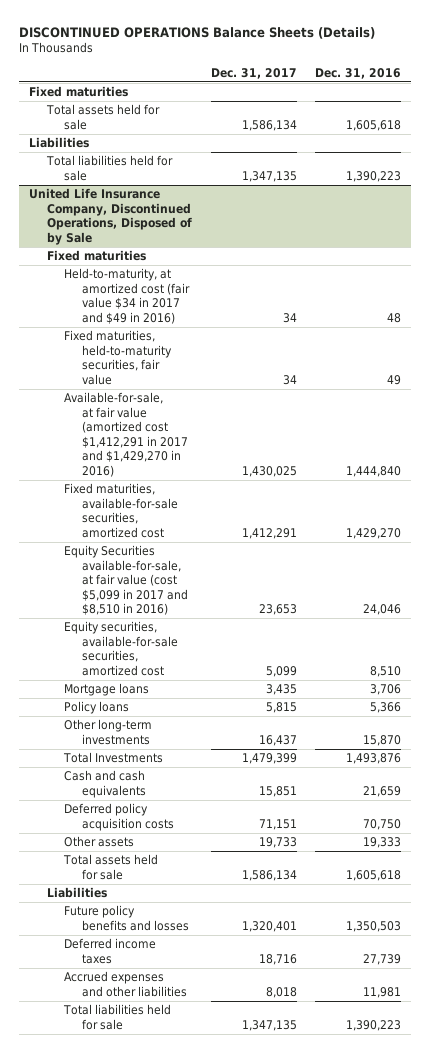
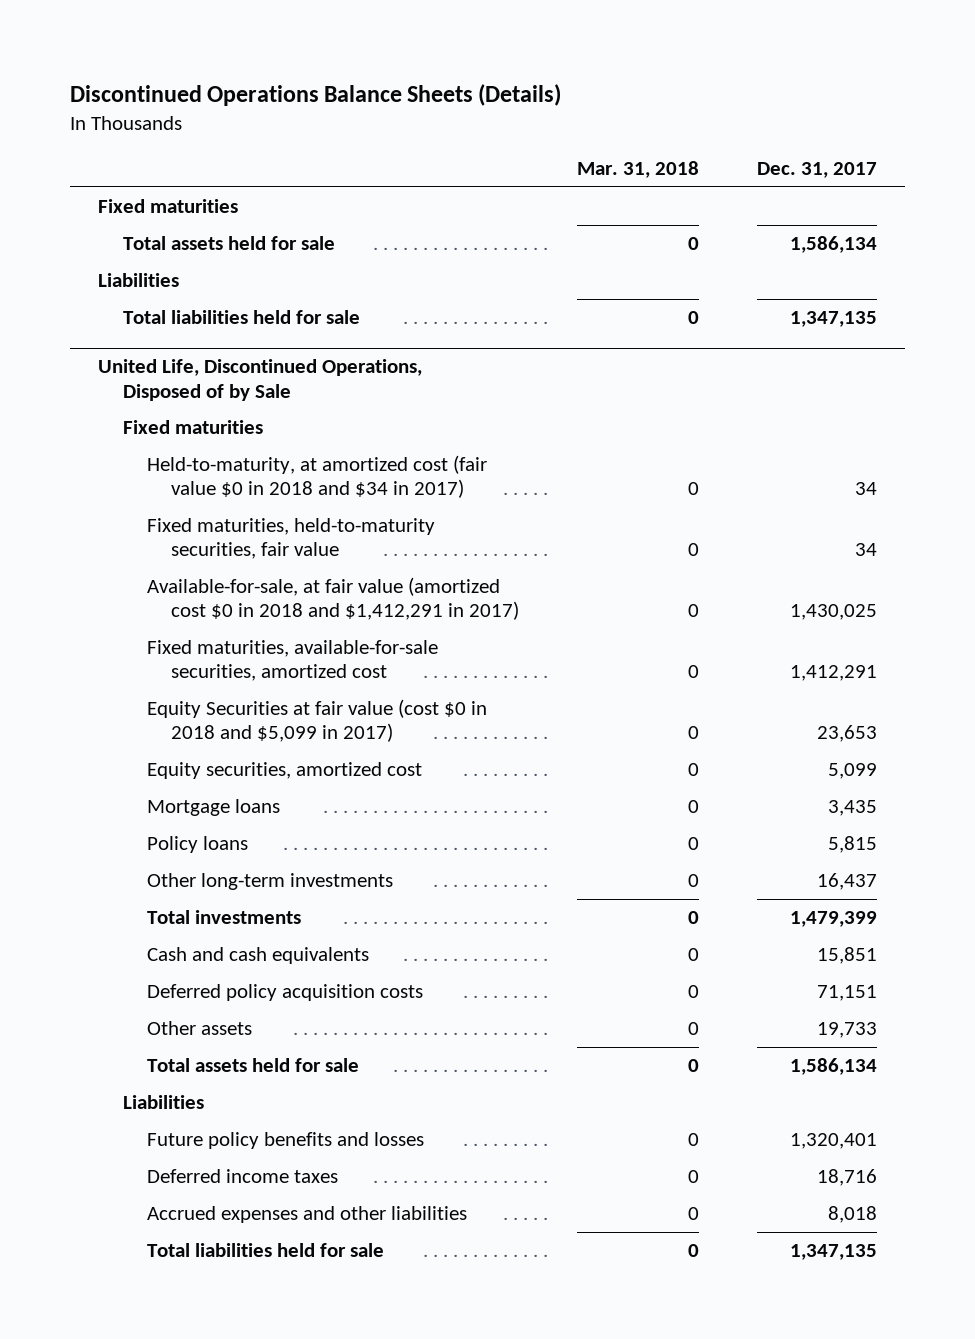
[19,26,376,39] DISCONTINUED OPERATIONS Balance Sheets (Details) -> [69,83,561,106] Discontinued Operations Balance Sheets (Details)
[315,67,402,79] Dec. 31, 2016 -> none
none -> [576,161,699,179] Mar. 31, 2018
[28,188,192,245] United Life Insurance Company, Discontinued Operations, Disposed of by Sale -> [98,359,423,401] United Life, Discontinued Operations, Disposed of by Sale
[64,268,190,324] Held-to-maturity, at amortized cost (fair value $34 in 2017 and $49 in 2016) -> [146,455,487,499] Held-to-maturity, at amortized cost (fair value $0 in 2018 and $34 in 2017)
[64,392,188,477] Available-for-sale, at fair value (amortized cost $1,412,291 in 2017 and $1,429,270 in 2016) -> [146,577,520,621] Available-for-sale, at fair value (amortized cost $0 in 2018 and $1,412,291 in 2017)
[64,545,188,616] Equity Securities available-for-sale, at fair value (cost $5,099 in 2017 and $8,510 in 2016) -> [146,699,487,743] Equity Securities at fair value (cost $0 in 2018 and $5,099 in 2017)
[64,621,178,676] Equity securities, available-for-sale securities, amortized cost -> [146,762,422,780] Equity securities, amortized cost
[63,752,164,764] Total Investments -> [146,910,301,925] Total investments

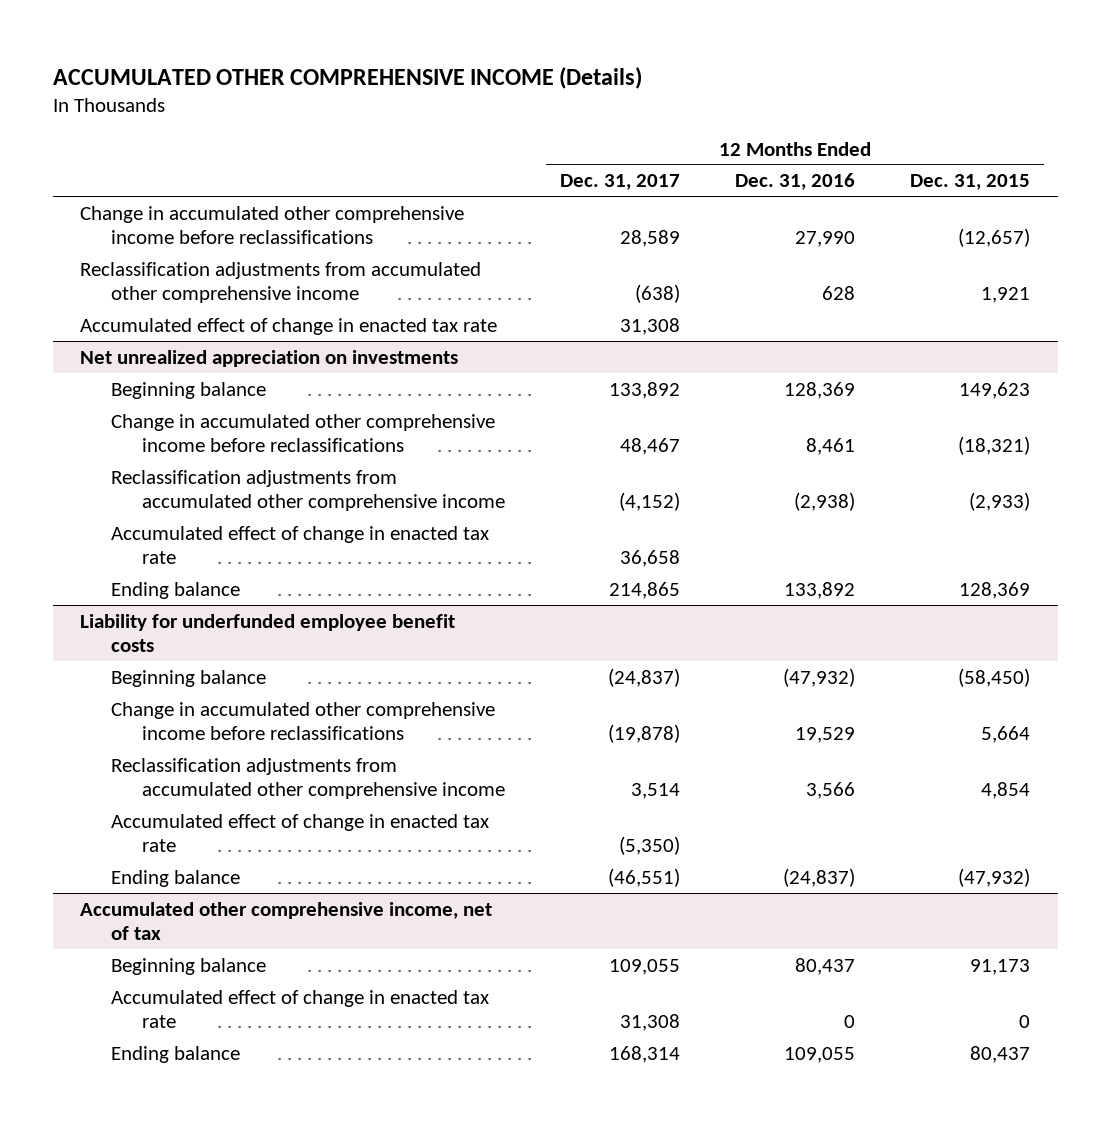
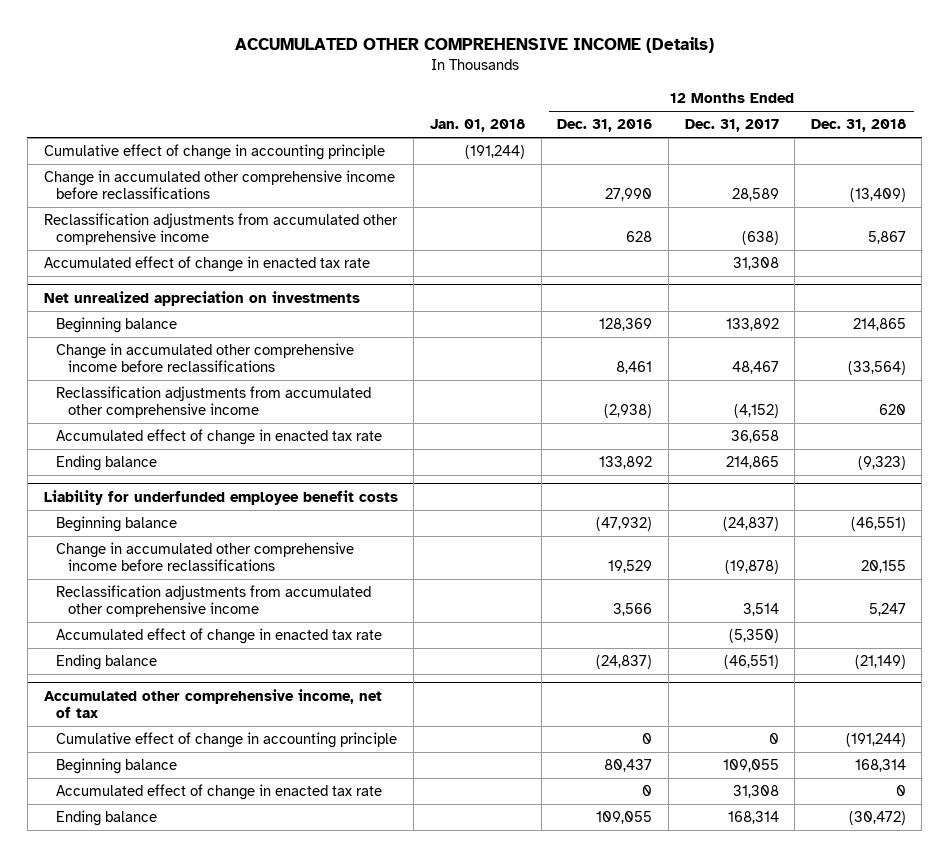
[910,174,1031,191] Dec. 31, 2015 -> none
none -> [429,119,525,133] Jan. 01, 2018
none -> [810,119,906,133] Dec. 31, 2018
none -> [43,144,385,161] Cumulative effect of change in accounting principle
none -> [55,732,397,749] Cumulative effect of change in accounting principle

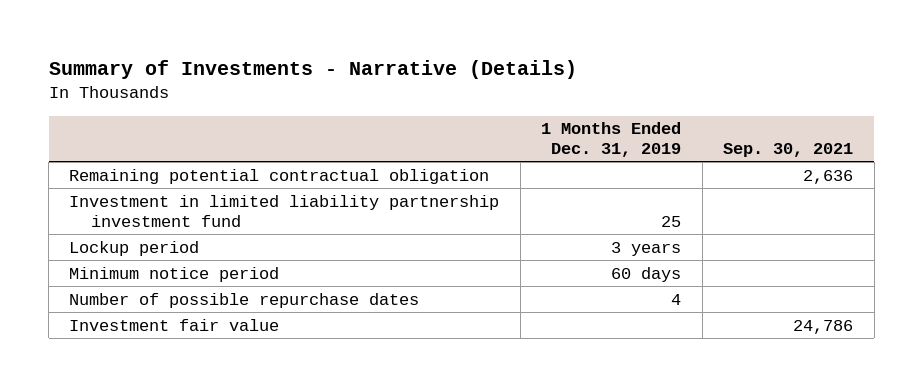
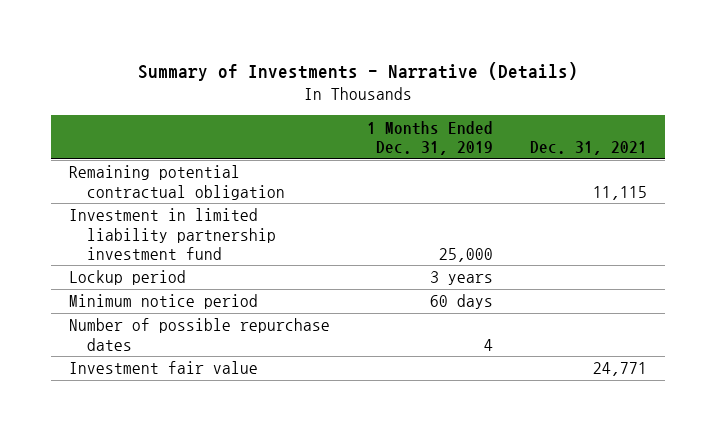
[723,143,854,158] Sep. 30, 2021 -> none
none -> [529,140,647,155] Dec. 31, 2021
[661,215,682,227] 25 -> [438,247,493,262] 25,000

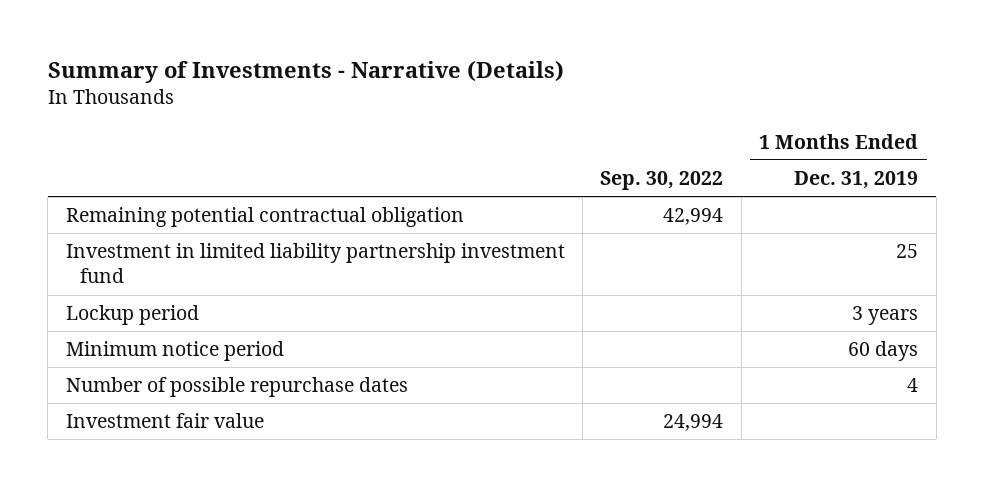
[529,140,647,155] Dec. 31, 2021 -> none
none -> [600,171,724,191] Sep. 30, 2022
[438,247,493,262] 25,000 -> [896,244,919,259] 25

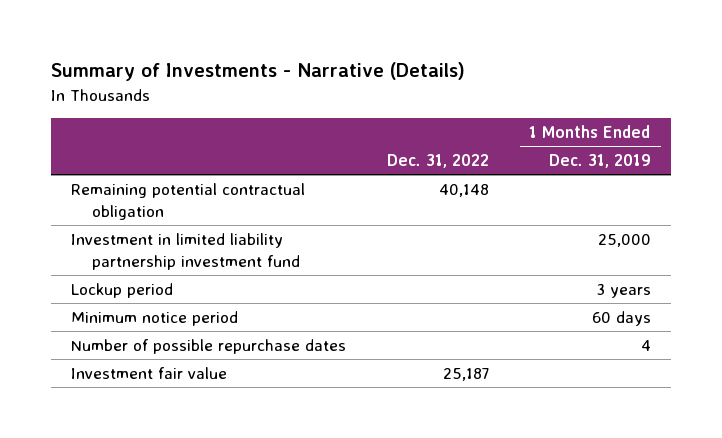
[600,171,724,191] Sep. 30, 2022 -> none
none -> [386,154,489,169] Dec. 31, 2022
[896,244,919,259] 25 -> [597,233,651,247] 25,000

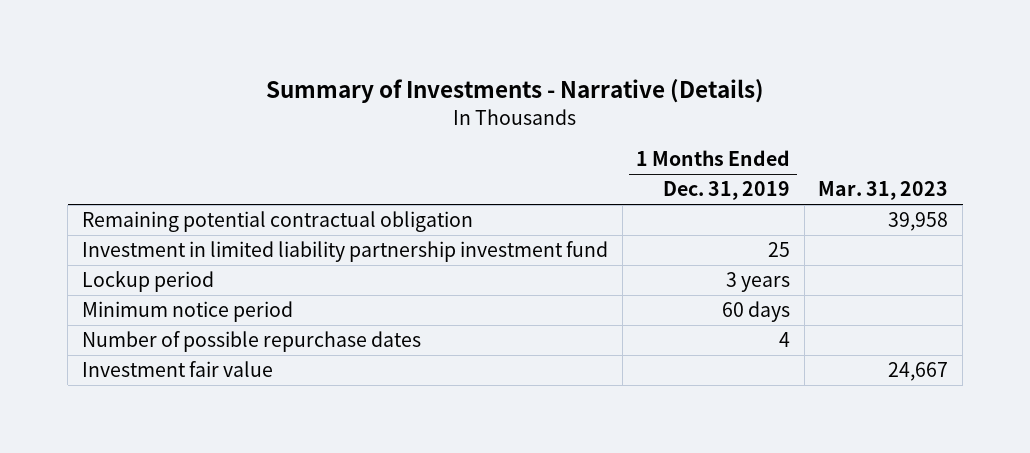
[386,154,489,169] Dec. 31, 2022 -> none
none -> [818,181,949,201] Mar. 31, 2023
[597,233,651,247] 25,000 -> [768,242,791,258] 25

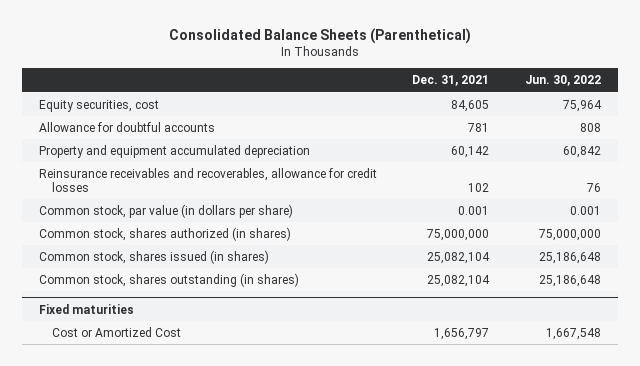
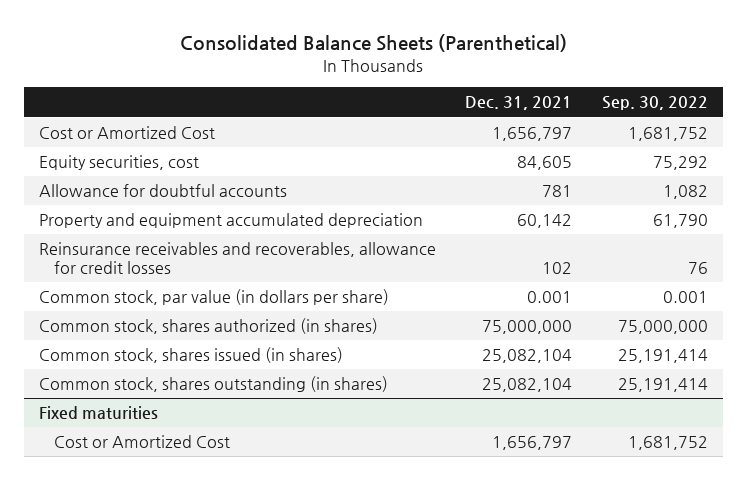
[524,75,601,87] Jun. 30, 2022 -> none
none -> [601,96,708,111] Sep. 30, 2022
none -> [38,126,215,140] Cost or Amortized Cost

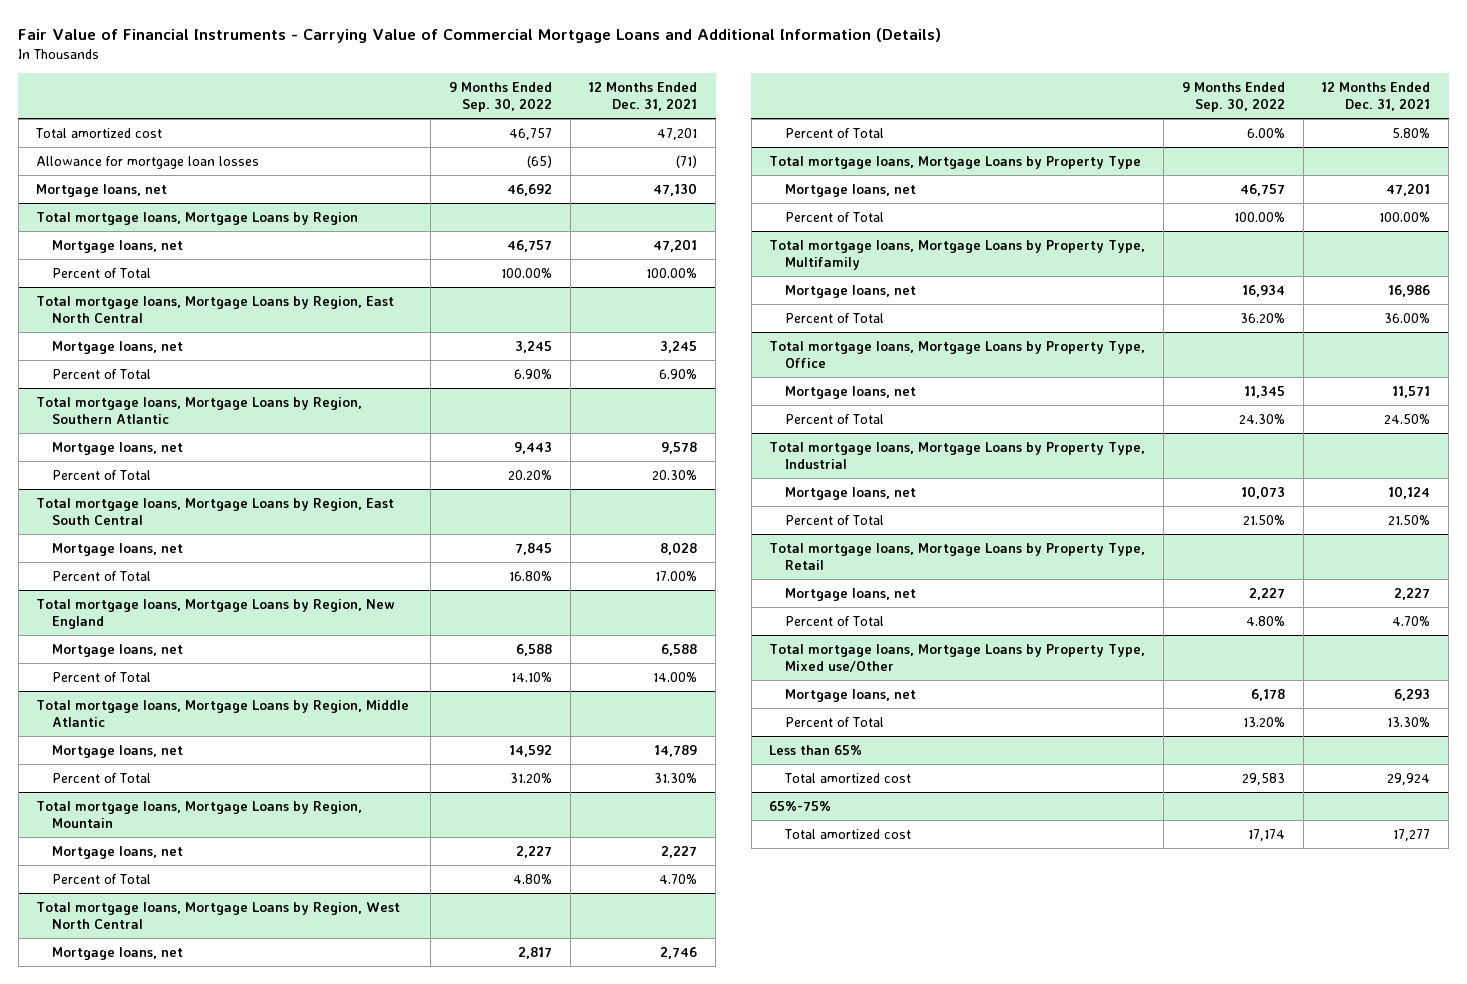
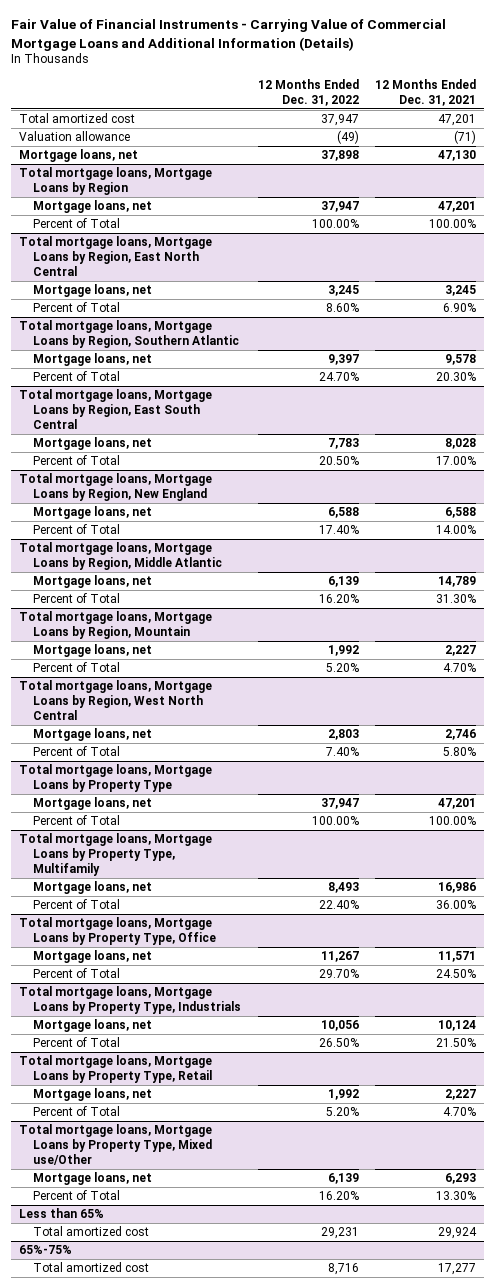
[448,81,552,113] 9 Months Ended Sep. 30, 2022 -> none
none -> [257,78,359,106] 12 Months Ended Dec. 31, 2022
[36,155,260,169] Allowance for mortgage loan losses -> [18,131,130,142] Valuation allowance
[769,441,1146,469] Total mortgage loans, Mortgage Loans by Property Type, Industrial -> [18,986,242,1015] Total mortgage loans, Mortgage Loans by Property Type, Industrials

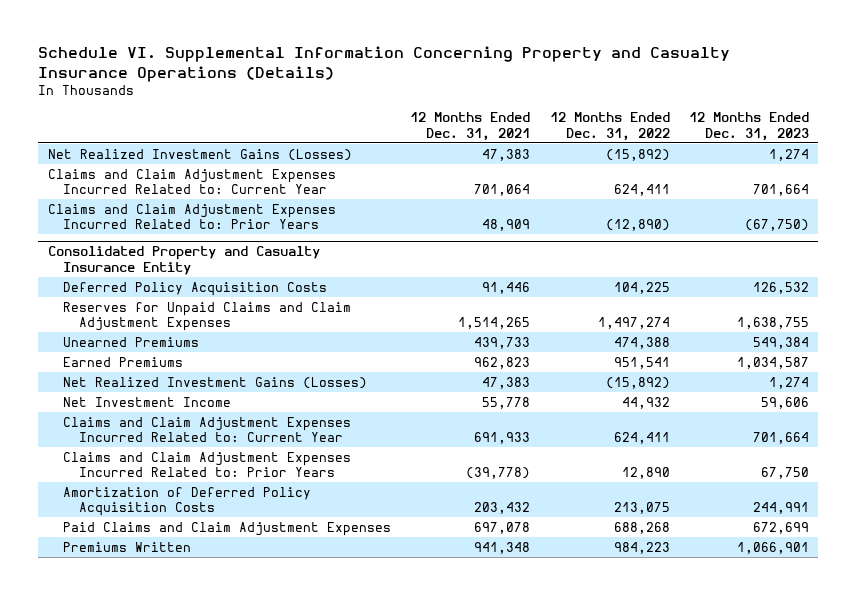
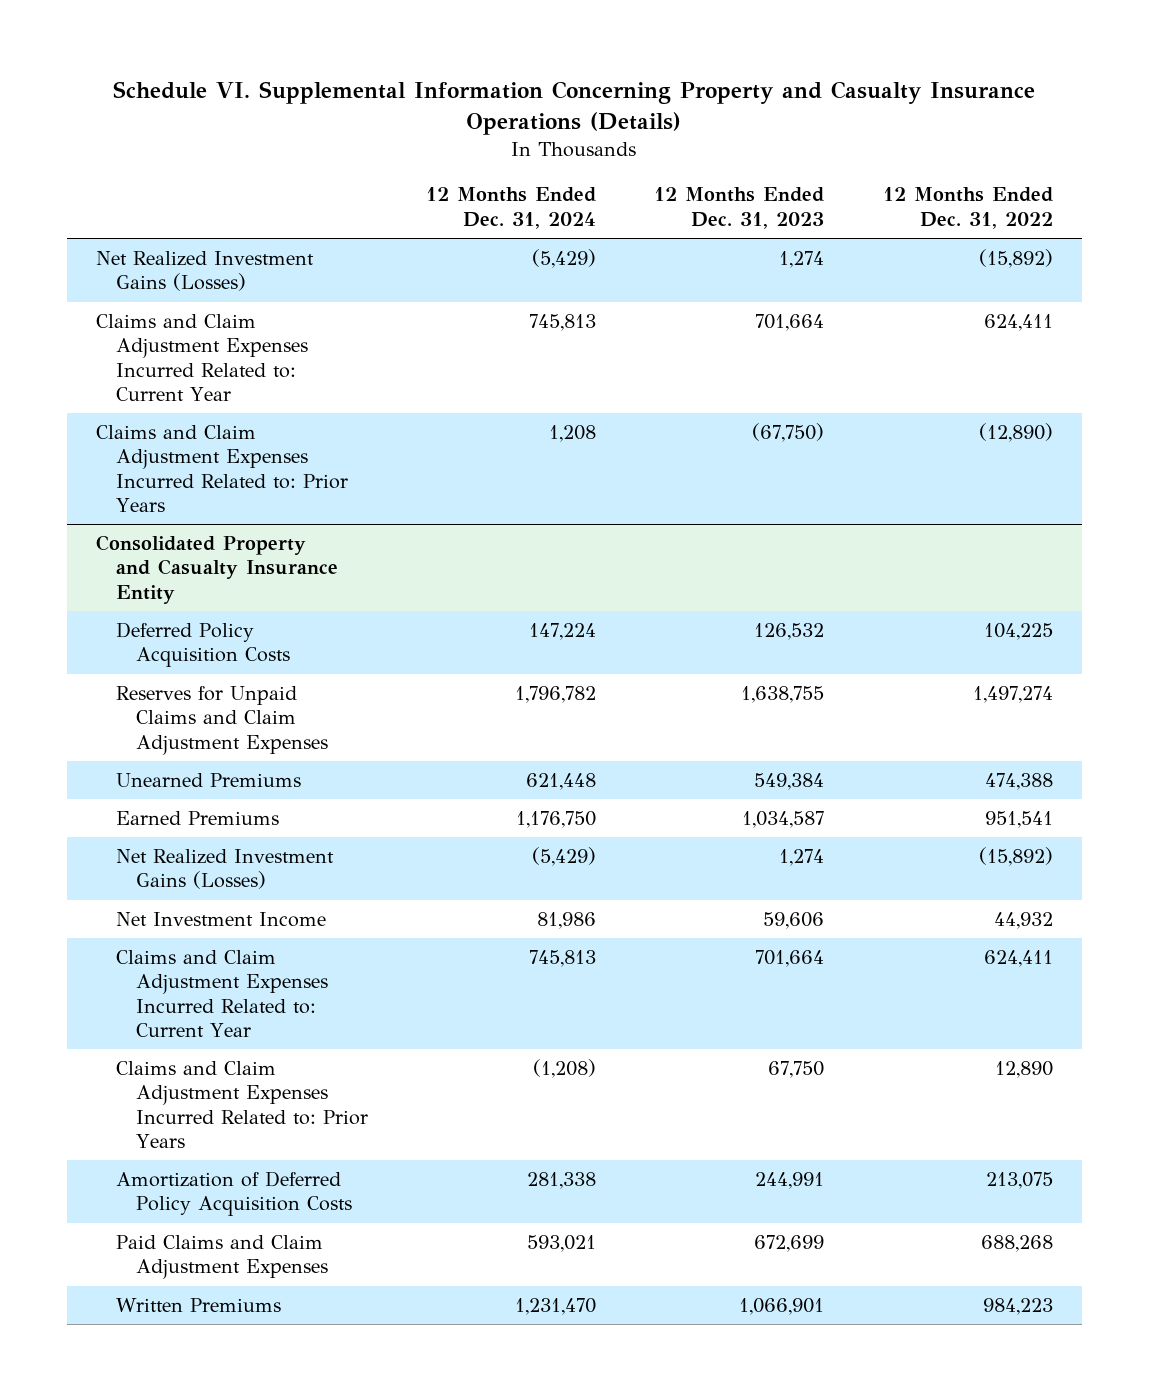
[410,112,531,141] 12 Months Ended Dec. 31, 2021 -> none
none -> [425,187,596,229] 12 Months Ended Dec. 31, 2024
[63,541,192,552] Premiums Written -> [115,1298,281,1313] Written Premiums

